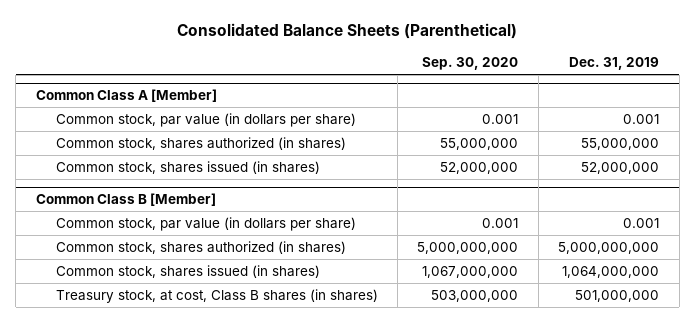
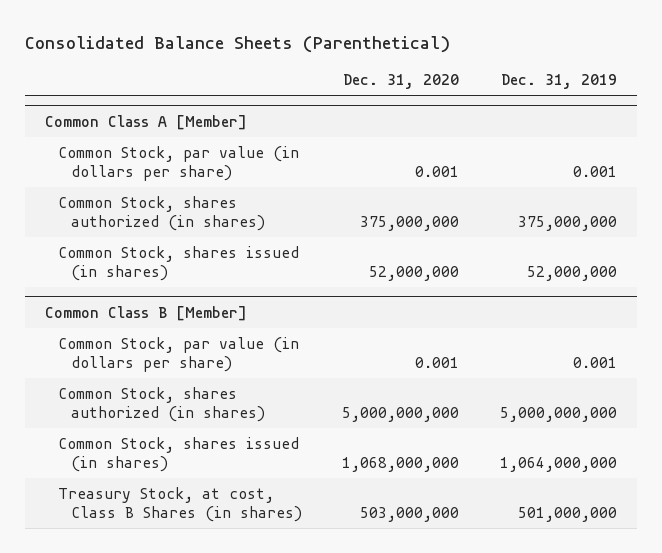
[422,56,519,70] Sep. 30, 2020 -> none
none -> [343,74,460,90] Dec. 31, 2020
[55,113,356,128] Common stock, par value (in dollars per share) -> [57,145,299,182] Common Stock, par value (in dollars per share)
[55,137,346,151] Common stock, shares authorized (in shares) -> [57,195,265,232] Common Stock, shares authorized (in shares)
[581,138,660,151] 55,000,000 -> [517,216,617,232] 375,000,000
[55,161,320,175] Common stock, shares issued (in shares) -> [57,245,299,282] Common Stock, shares issued (in shares)
[55,217,356,232] Common stock, par value (in dollars per share) -> [57,336,299,373] Common Stock, par value (in dollars per share)
[55,241,346,255] Common stock, shares authorized (in shares) -> [57,386,265,423] Common Stock, shares authorized (in shares)
[55,265,320,279] Common stock, shares issued (in shares) -> [57,436,299,473] Common Stock, shares issued (in shares)
[55,289,378,304] Treasury stock, at cost, Class B shares (in shares) -> [57,486,302,523] Treasury Stock, at cost, Class B Shares (in shares)

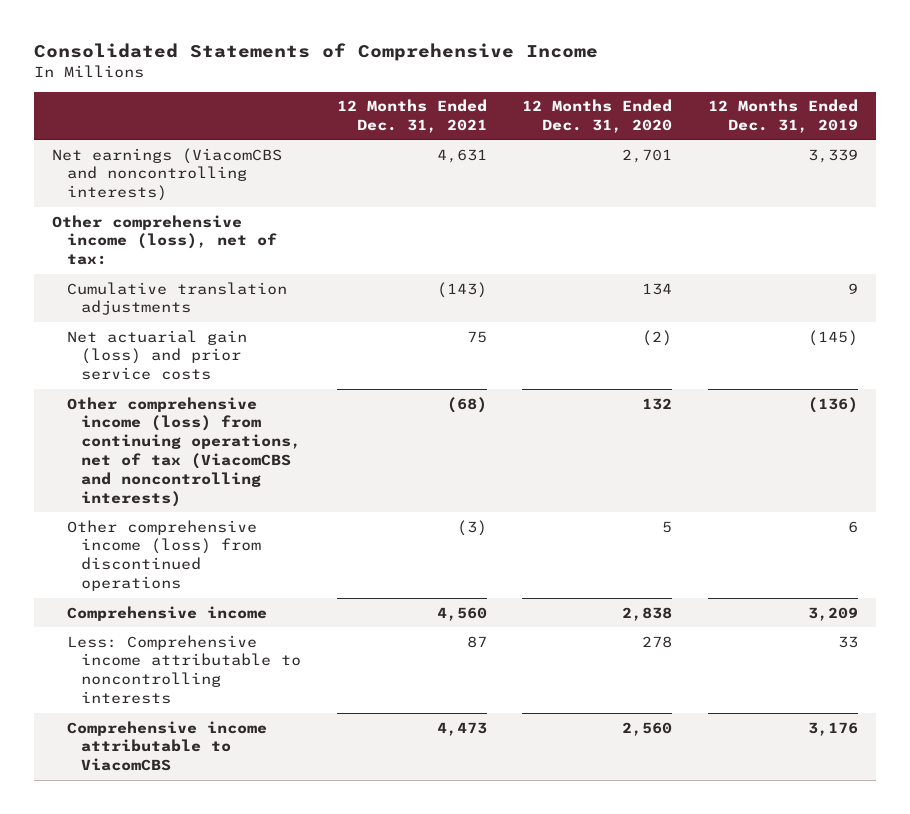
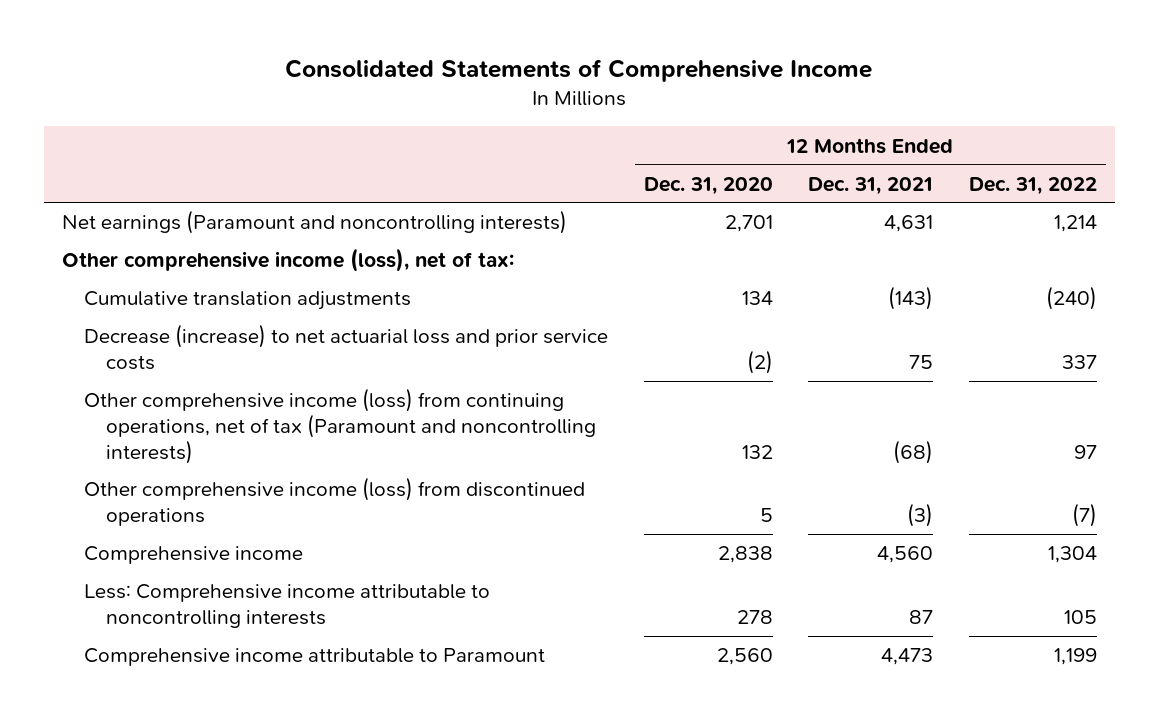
[708,99,859,133] 12 Months Ended Dec. 31, 2019 -> none
none -> [969,176,1098,195] Dec. 31, 2022
[52,147,283,202] Net earnings (ViacomCBS and noncontrolling interests) -> [61,210,567,235] Net earnings (Paramount and noncontrolling interests)
[66,329,247,381] Net actuarial gain (loss) and prior service costs -> [83,324,608,370] Decrease (increase) to net actuarial loss and prior service costs
[66,396,301,507] Other comprehensive income (loss) from continuing operations, net of tax (ViacomCBS and noncontrolling interests) -> [83,388,597,464] Other comprehensive income (loss) from continuing operations, net of tax (Paramount and noncontrolling interests)
[66,720,267,772] Comprehensive income attributable to ViacomCBS -> [83,648,545,667] Comprehensive income attributable to Paramount

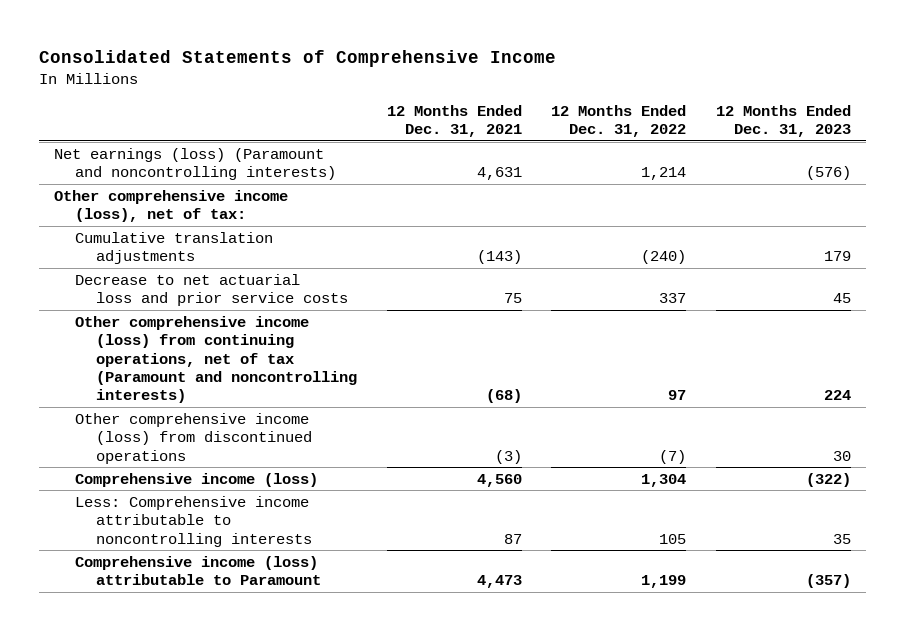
[643,176,773,195] Dec. 31, 2020 -> none
none -> [716,104,852,138] 12 Months Ended Dec. 31, 2023
[61,210,567,235] Net earnings (Paramount and noncontrolling interests) -> [53,147,336,181] Net earnings (loss) (Paramount and noncontrolling interests)
[83,324,608,370] Decrease (increase) to net actuarial loss and prior service costs -> [74,273,349,307] Decrease to net actuarial loss and prior service costs
[83,546,303,565] Comprehensive income -> [74,472,318,487] Comprehensive income (loss)
[83,648,545,667] Comprehensive income attributable to Paramount -> [74,555,322,586] Comprehensive income (loss) attributable to Paramount

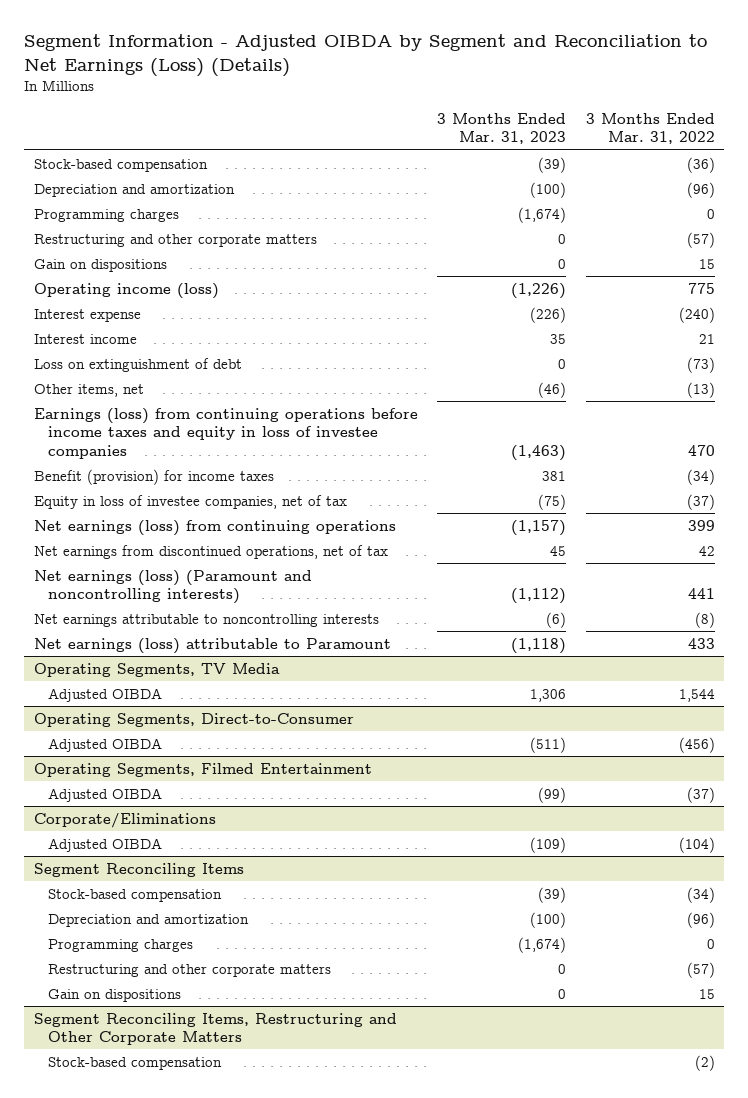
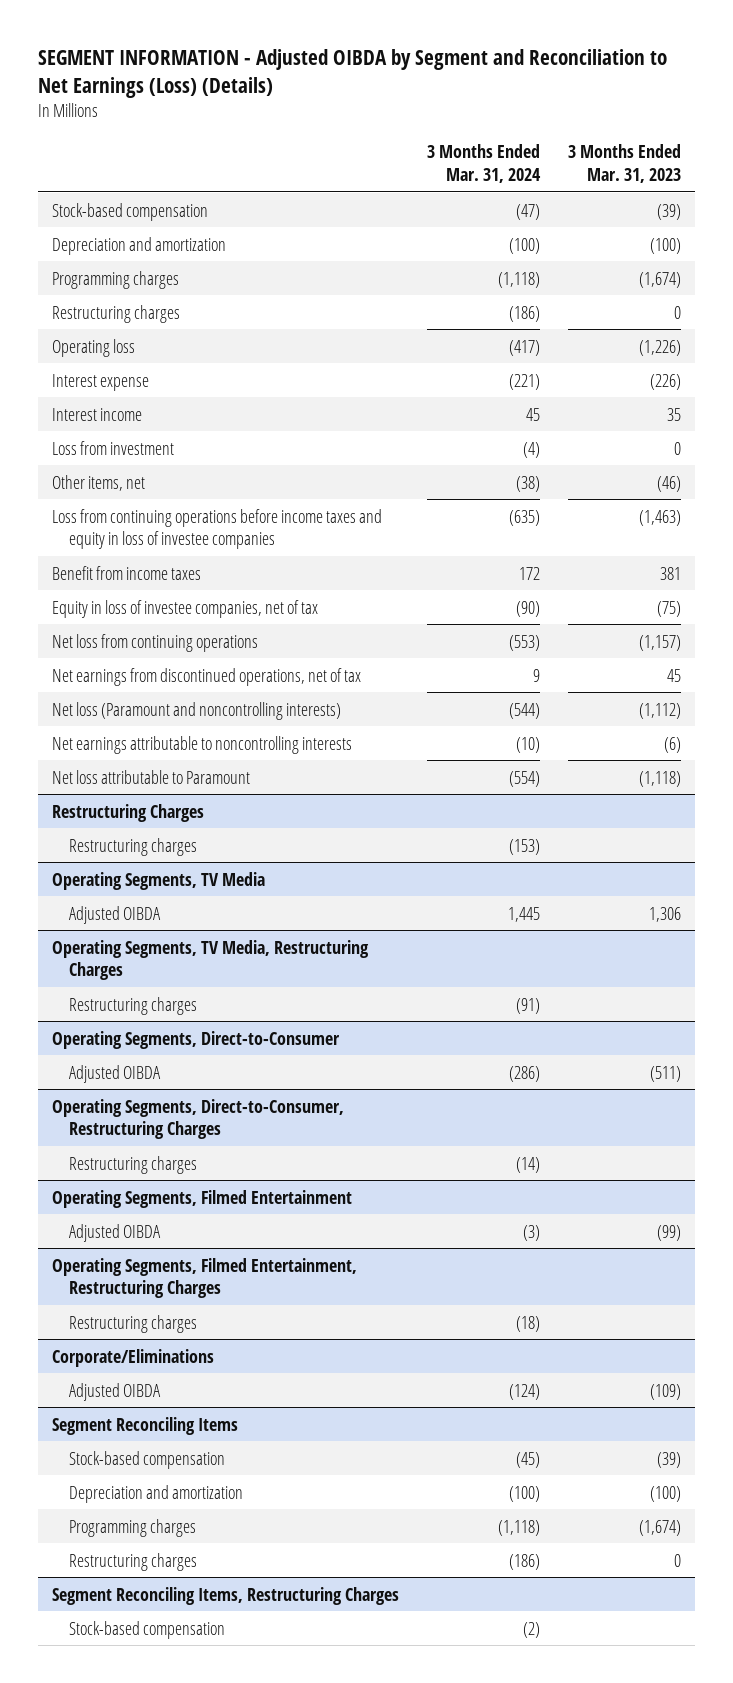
[24,34,708,77] Segment Information - Adjusted OIBDA by Segment and Reconciliation to Net Earnings (Loss) (Details) -> [37,49,667,99] SEGMENT INFORMATION - Adjusted OIBDA by Segment and Reconciliation to Net Earnings (Loss) (Details)
[585,112,715,145] 3 Months Ended Mar. 31, 2022 -> none
none -> [426,144,541,183] 3 Months Ended Mar. 31, 2024
[33,233,317,247] Restructuring and other corporate matters -> none
[33,258,167,272] Gain on dispositions -> none
none -> [51,304,180,323] Restructuring charges
[33,282,219,299] Operating income (loss) -> [51,338,135,357] Operating loss
[33,357,242,372] Loss on extinguishment of debt -> none
none -> [51,440,174,455] Loss from investment
[33,407,418,459] Earnings (loss) from continuing operations before income taxes and equity in loss of investee companies -> [51,508,382,550] Loss from continuing operations before income taxes and equity in loss of investee companies
[33,468,274,485] Benefit (provision) for income taxes -> [51,565,201,580] Benefit from income taxes
[33,519,396,536] Net earnings (loss) from continuing operations -> [51,633,258,652] Net loss from continuing operations
[33,569,312,605] Net earnings (loss) (Paramount and noncontrolling interests) -> [51,701,341,720] Net loss (Paramount and noncontrolling interests)
[33,637,391,654] Net earnings (loss) attributable to Paramount -> [51,769,250,784] Net loss attributable to Paramount
none -> [51,803,204,822] Restructuring Charges
none -> [68,837,197,856] Restructuring charges
none -> [51,939,369,981] Operating Segments, TV Media, Restructuring Charges
none -> [68,996,197,1015] Restructuring charges
none -> [51,1098,344,1140] Operating Segments, Direct-to-Consumer, Restructuring Charges
none -> [68,1155,197,1174] Restructuring charges
none -> [51,1257,357,1299] Operating Segments, Filmed Entertainment, Restructuring Charges
none -> [68,1314,197,1333] Restructuring charges
[48,963,332,977] Restructuring and other corporate matters -> none
[48,988,182,1002] Gain on dispositions -> none
[33,1012,397,1046] Segment Reconciling Items, Restructuring and Other Corporate Matters -> none
none -> [68,1552,197,1571] Restructuring charges
none -> [51,1586,399,1605] Segment Reconciling Items, Restructuring Charges

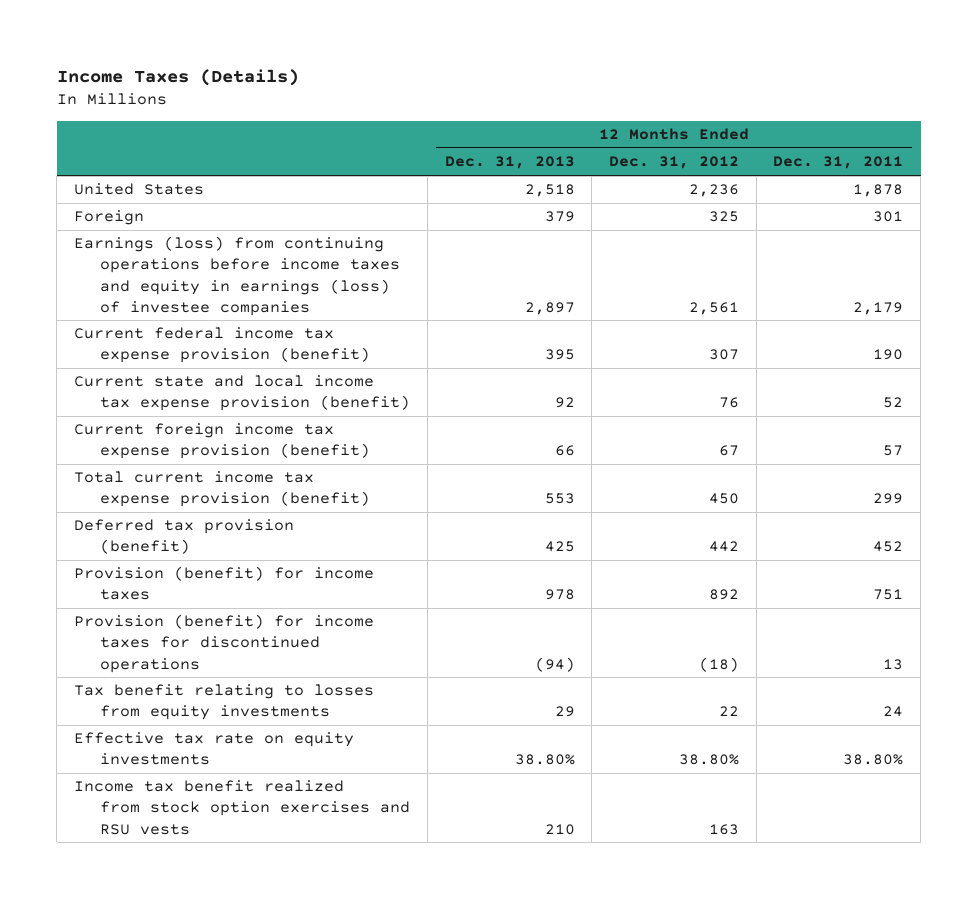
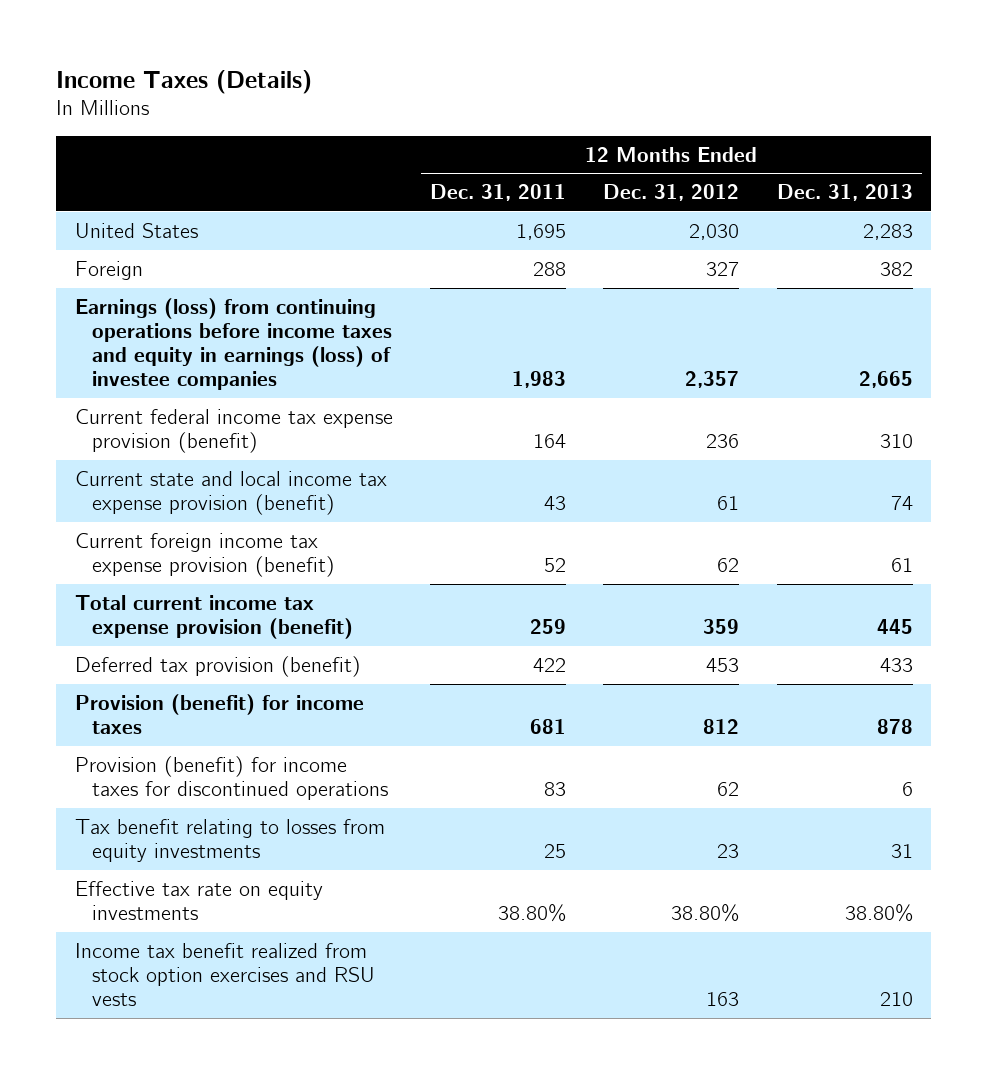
[524,184,575,198] 2,518 -> [862,223,913,240] 2,283
[688,184,739,198] 2,236 -> [689,223,740,240] 2,030
[853,184,904,198] 1,878 -> [515,223,566,240] 1,695
[544,211,575,223] 379 -> [879,261,913,276] 382
[708,211,739,223] 325 -> [706,261,740,276] 327
[873,211,904,223] 301 -> [532,261,566,276] 288
[524,301,575,315] 2,897 -> [858,371,913,389] 2,665
[688,301,739,315] 2,561 -> [685,371,740,389] 2,357
[853,301,904,315] 2,179 -> [511,371,566,389] 1,983
[544,349,575,361] 395 -> [879,433,913,448] 310
[708,349,739,361] 307 -> [706,433,740,448] 236
[873,349,904,361] 190 -> [532,433,566,448] 164
[554,397,575,409] 92 -> [890,495,913,510] 74
[718,397,739,409] 76 -> [717,495,740,510] 61
[883,397,904,409] 52 -> [543,495,566,510] 43
[554,445,575,457] 66 -> [890,557,913,572] 61
[718,445,739,457] 67 -> [717,557,740,572] 62
[883,445,904,457] 57 -> [543,557,566,572] 52
[544,493,575,505] 553 -> [876,618,913,634] 445
[708,493,739,505] 450 -> [703,618,740,634] 359
[873,493,904,505] 299 -> [529,618,566,634] 259
[544,541,575,553] 425 -> [879,657,913,672] 433
[708,541,739,553] 442 -> [706,657,740,672] 453
[873,541,904,553] 452 -> [532,657,566,672] 422
[544,589,575,601] 978 -> [876,718,913,734] 878
[708,589,739,601] 892 -> [703,718,740,734] 812
[873,589,904,601] 751 -> [529,718,566,734] 681
[534,656,575,672] (94) -> [901,781,913,796] 6
[698,656,739,672] (18) -> [717,781,740,796] 62
[883,658,904,670] 13 -> [543,781,566,796] 83
[554,706,575,718] 29 -> [890,843,913,858] 31
[718,706,739,717] 22 -> [717,843,740,858] 23
[883,706,904,718] 24 -> [543,843,566,858] 25

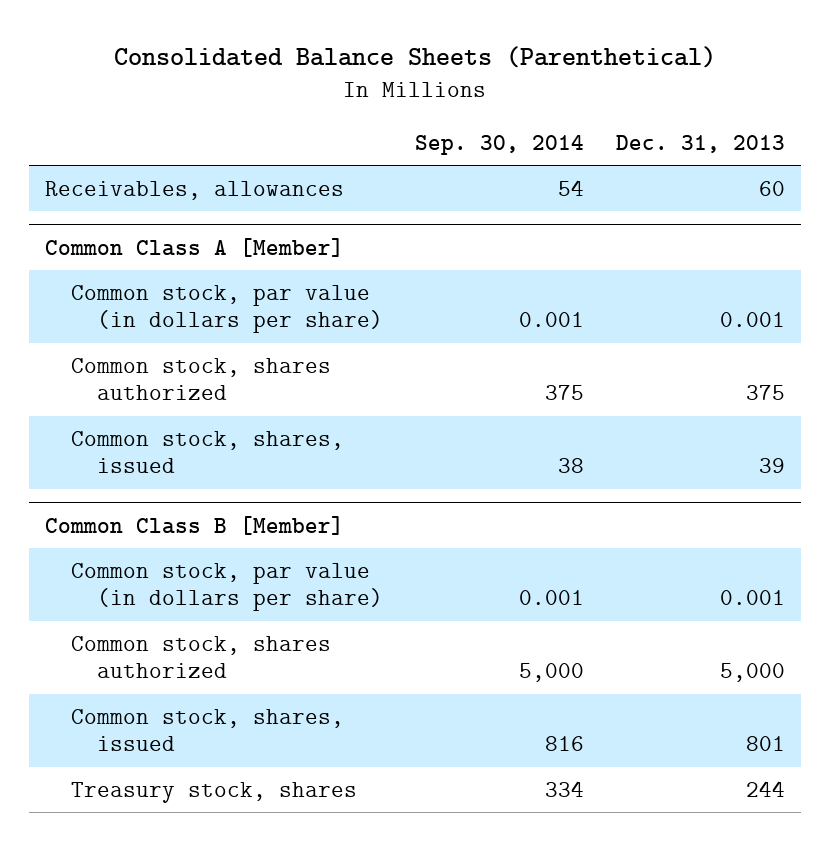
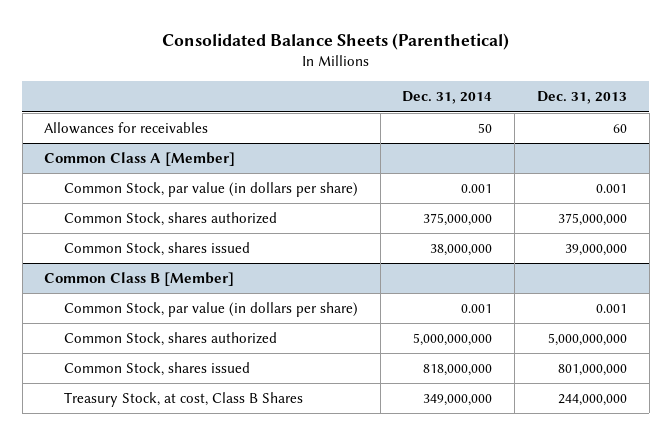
[414,134,584,155] Sep. 30, 2014 -> none
none -> [402,91,493,105] Dec. 31, 2014
[45,180,345,200] Receivables, allowances -> [44,122,209,135] Allowances for receivables
[70,284,383,334] Common stock, par value (in dollars per share) -> [63,182,358,198] Common Stock, par value (in dollars per share)
[70,357,331,401] Common stock, shares authorized -> [63,212,277,227] Common Stock, shares authorized
[745,385,785,401] 375 -> [557,213,627,227] 375,000,000
[70,430,344,474] Common stock, shares, issued -> [63,242,250,257] Common Stock, shares issued
[758,458,785,474] 39 -> [564,244,627,257] 39,000,000
[70,562,383,612] Common stock, par value (in dollars per share) -> [63,302,358,318] Common Stock, par value (in dollars per share)
[70,635,331,679] Common stock, shares authorized -> [63,332,277,347] Common Stock, shares authorized
[719,663,785,683] 5,000 -> [547,333,627,347] 5,000,000,000
[70,708,344,752] Common stock, shares, issued -> [63,362,250,377] Common Stock, shares issued
[745,736,785,752] 801 -> [557,364,627,377] 801,000,000
[70,781,357,803] Treasury stock, shares -> [63,392,303,408] Treasury Stock, at cost, Class B Shares
[745,780,785,797] 244 -> [557,394,627,407] 244,000,000

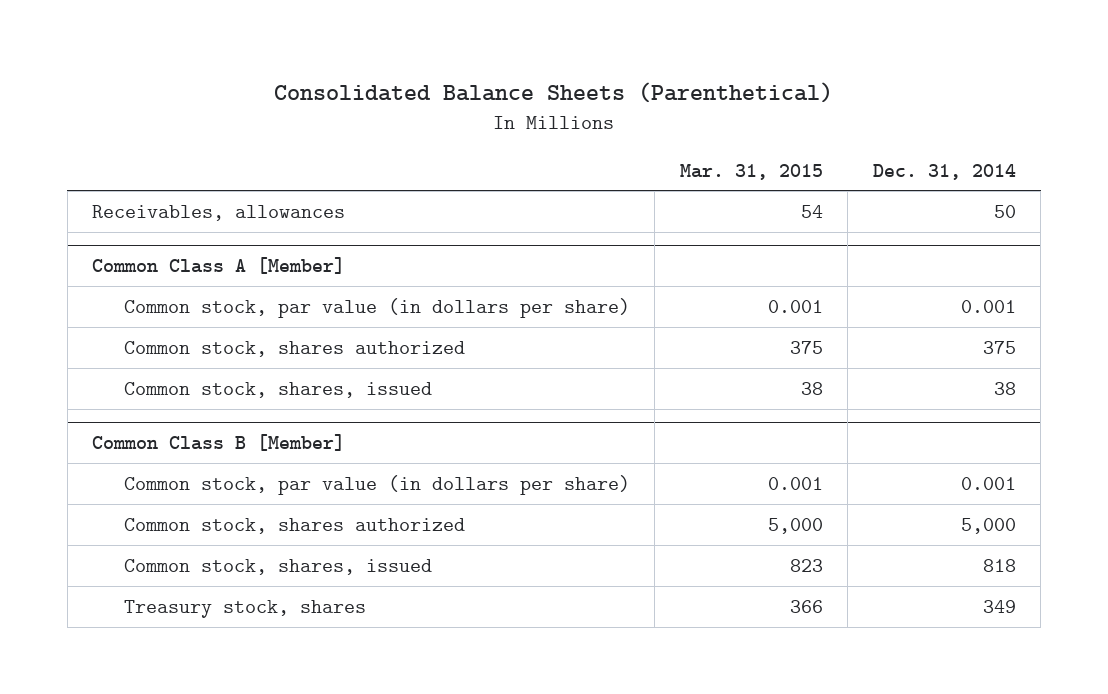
[536,91,627,105] Dec. 31, 2013 -> none
none -> [679,163,823,180] Mar. 31, 2015
[44,122,209,135] Allowances for receivables -> [92,204,346,221] Receivables, allowances
[63,182,358,198] Common Stock, par value (in dollars per share) -> [123,297,630,318] Common stock, par value (in dollars per share)
[63,212,277,227] Common Stock, shares authorized -> [123,340,465,357] Common stock, shares authorized
[423,213,493,227] 375,000,000 -> [982,340,1016,354] 375
[63,242,250,257] Common Stock, shares issued -> [123,381,432,398] Common stock, shares, issued
[430,244,493,257] 38,000,000 -> [993,381,1016,395] 38
[63,302,358,318] Common Stock, par value (in dollars per share) -> [123,474,630,495] Common stock, par value (in dollars per share)
[63,332,277,347] Common Stock, shares authorized -> [123,517,465,534] Common stock, shares authorized
[413,333,493,347] 5,000,000,000 -> [960,517,1016,534] 5,000
[63,362,250,377] Common Stock, shares issued -> [123,558,432,575] Common stock, shares, issued
[423,364,493,377] 818,000,000 -> [982,558,1016,572] 818
[63,392,303,408] Treasury Stock, at cost, Class B Shares -> [123,599,366,618] Treasury stock, shares
[423,394,493,407] 349,000,000 -> [982,599,1016,613] 349

